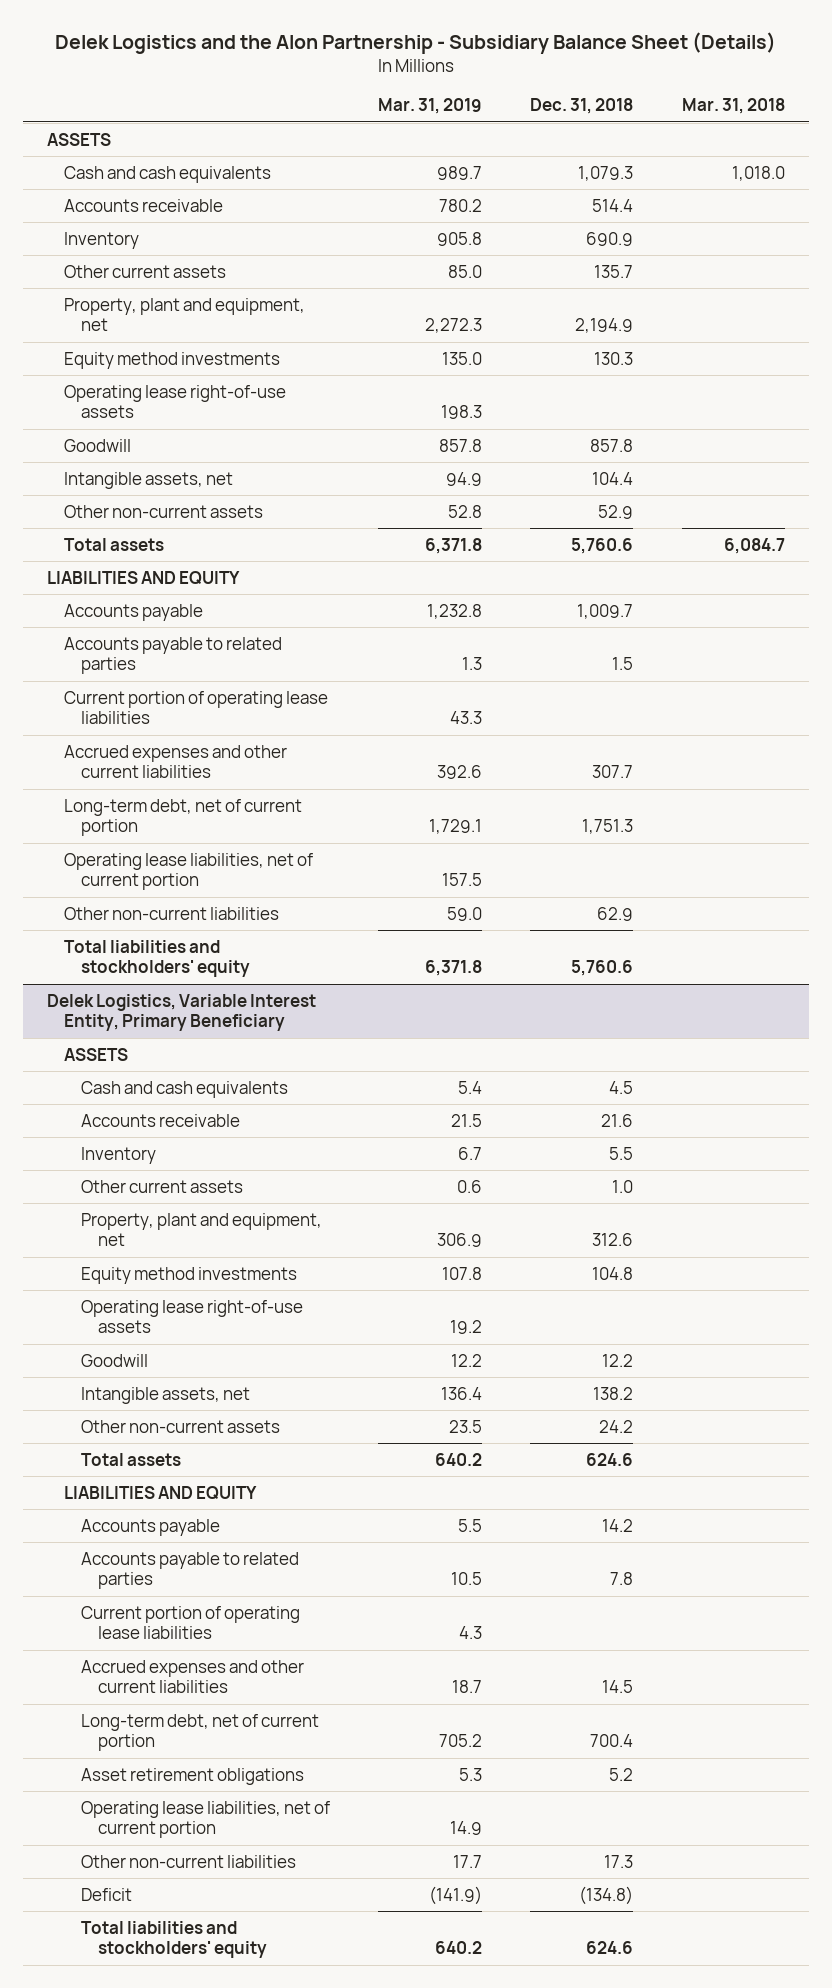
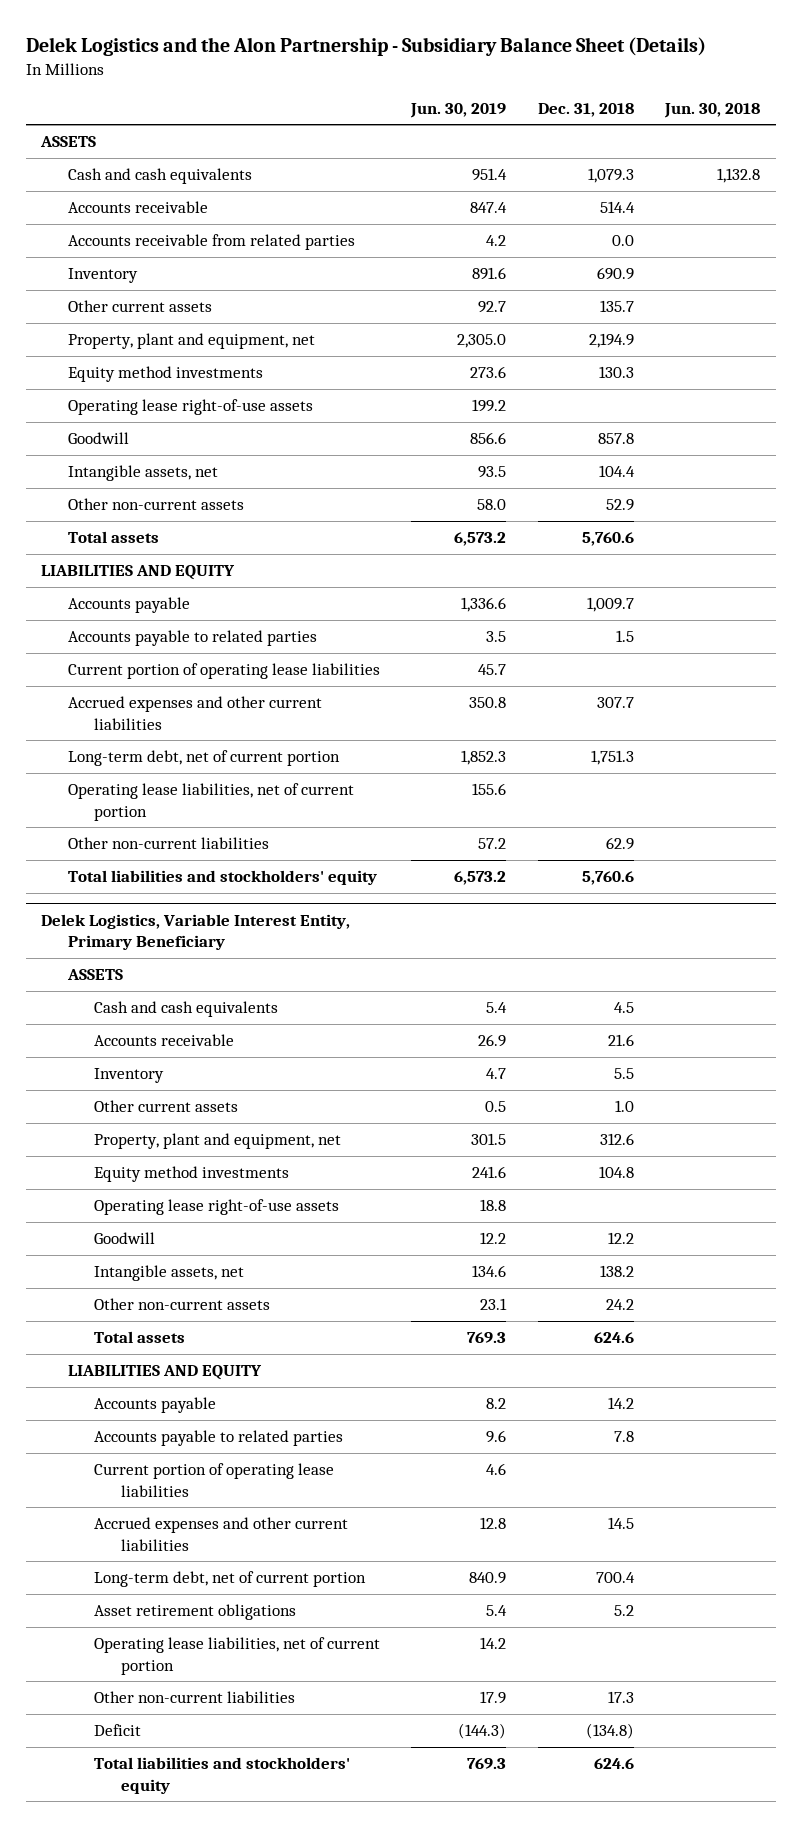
[378,98,483,115] Mar. 31, 2019 -> none
[681,98,785,115] Mar. 31, 2018 -> none
none -> [410,102,507,118] Jun. 30, 2019
none -> [663,102,760,118] Jun. 30, 2018
none -> [67,234,355,251] Accounts receivable from related parties

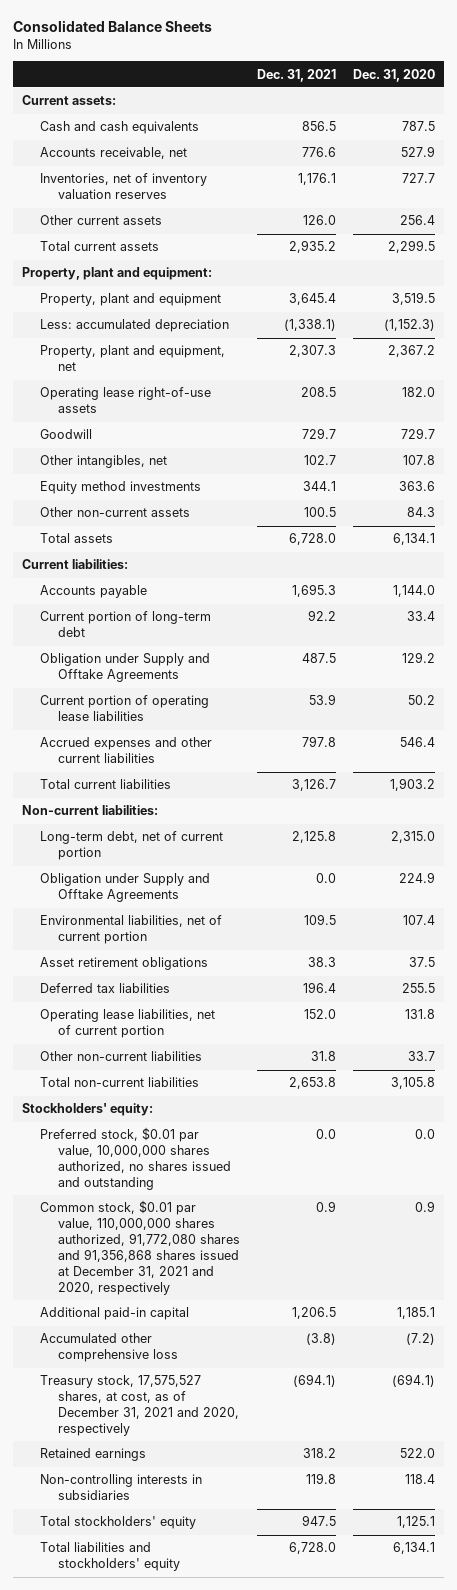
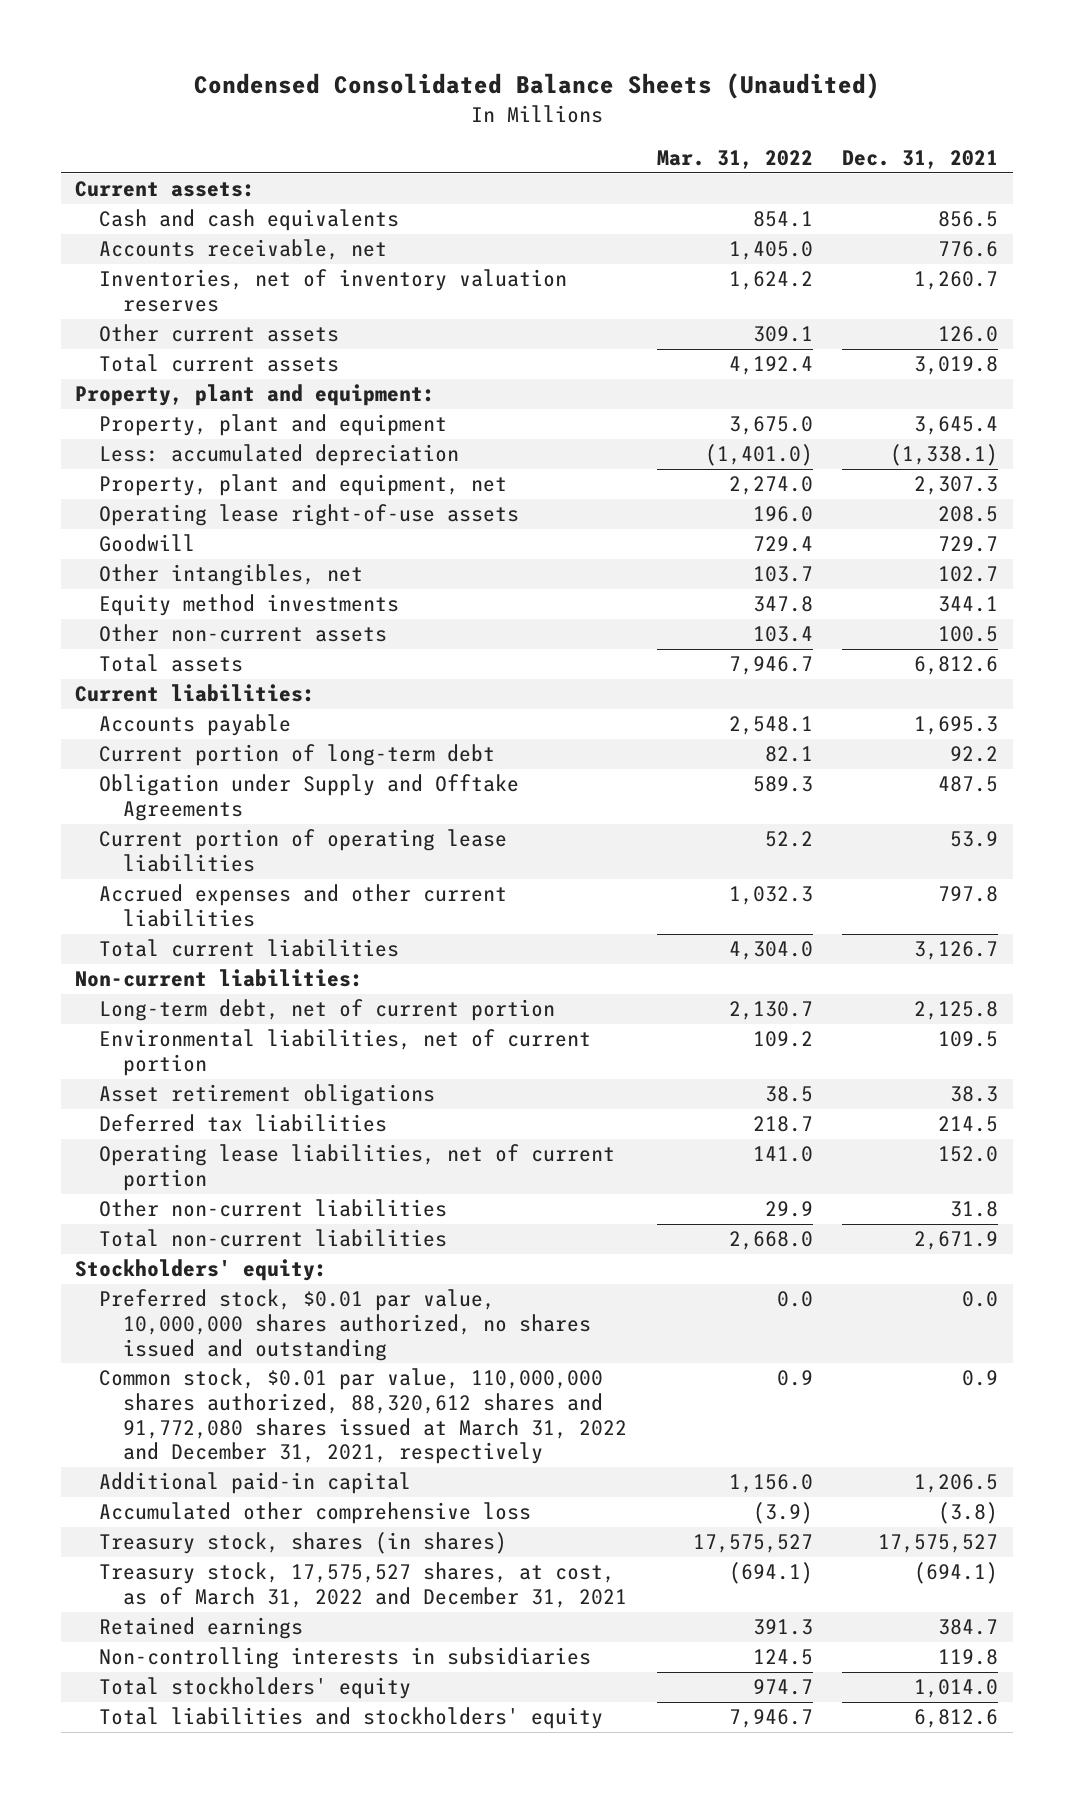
[13,20,213,33] Consolidated Balance Sheets -> [193,73,880,100] Condensed Consolidated Balance Sheets (Unaudited)
[353,68,436,82] Dec. 31, 2020 -> none
none -> [656,150,813,170] Mar. 31, 2022
[298,173,337,186] 1,176.1 -> [914,271,999,291] 1,260.7
[289,240,337,254] 2,935.2 -> [914,356,999,376] 3,019.8
[289,533,337,546] 6,728.0 -> [914,656,999,676] 6,812.6
[40,873,211,903] Obligation under Supply and Offtake Agreements -> none
[303,982,337,994] 196.4 -> [938,1116,999,1133] 214.5
[289,1077,337,1090] 2,653.8 -> [914,1231,999,1251] 2,671.9
[40,1200,241,1295] Common stock, $0.01 par value, 110,000,000 shares authorized, 91,772,080 shares and 91,356,868 shares issued at December 31, 2021 and 2020, respectively -> [99,1368,628,1465] Common stock, $0.01 par value, 110,000,000 shares authorized, 88,320,612 shares and 91,772,080 shares issued at March 31, 2022 and December 31, 2021, respectively
none -> [99,1532,508,1555] Treasury stock, shares (in shares)
[40,1375,240,1437] Treasury stock, 17,575,527 shares, at cost, as of December 31, 2021 and 2020, respectively -> [99,1562,628,1609] Treasury stock, 17,575,527 shares, at cost, as of March 31, 2022 and December 31, 2021
[303,1448,337,1459] 318.2 -> [938,1619,999,1636] 384.7
[302,1515,337,1527] 947.5 -> [914,1679,999,1699] 1,014.0
[289,1542,337,1555] 6,728.0 -> [914,1709,999,1729] 6,812.6

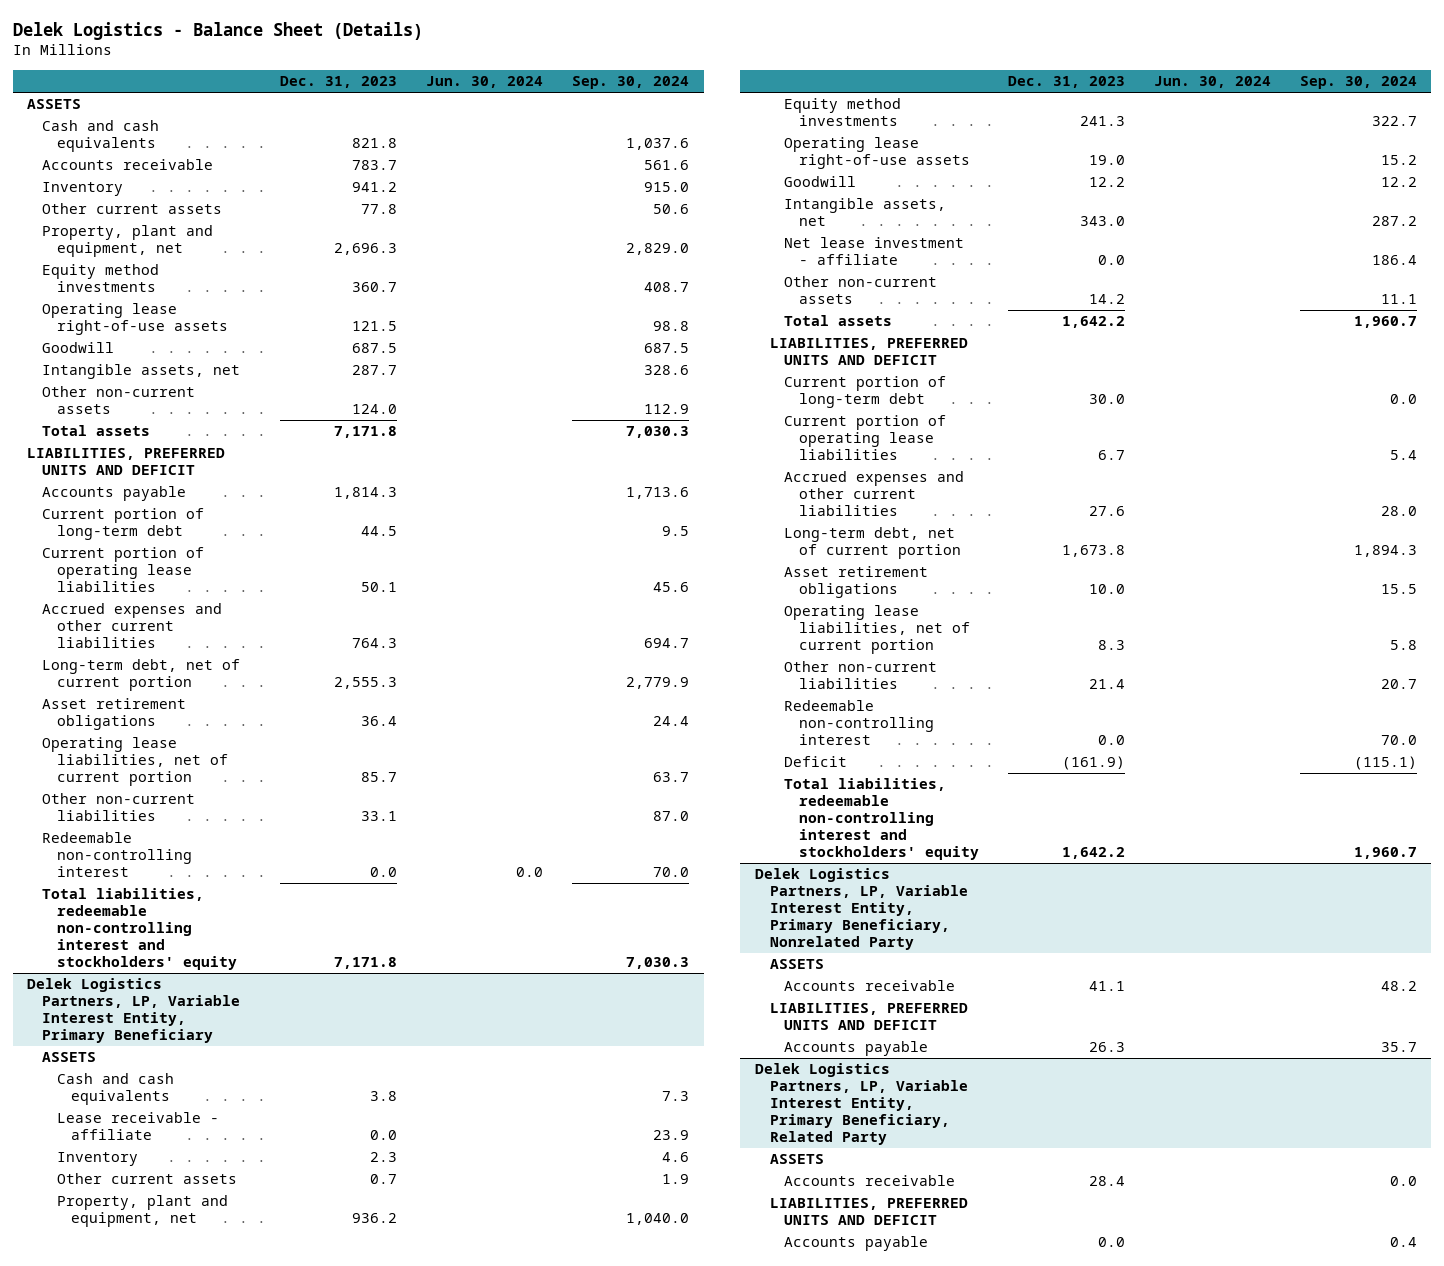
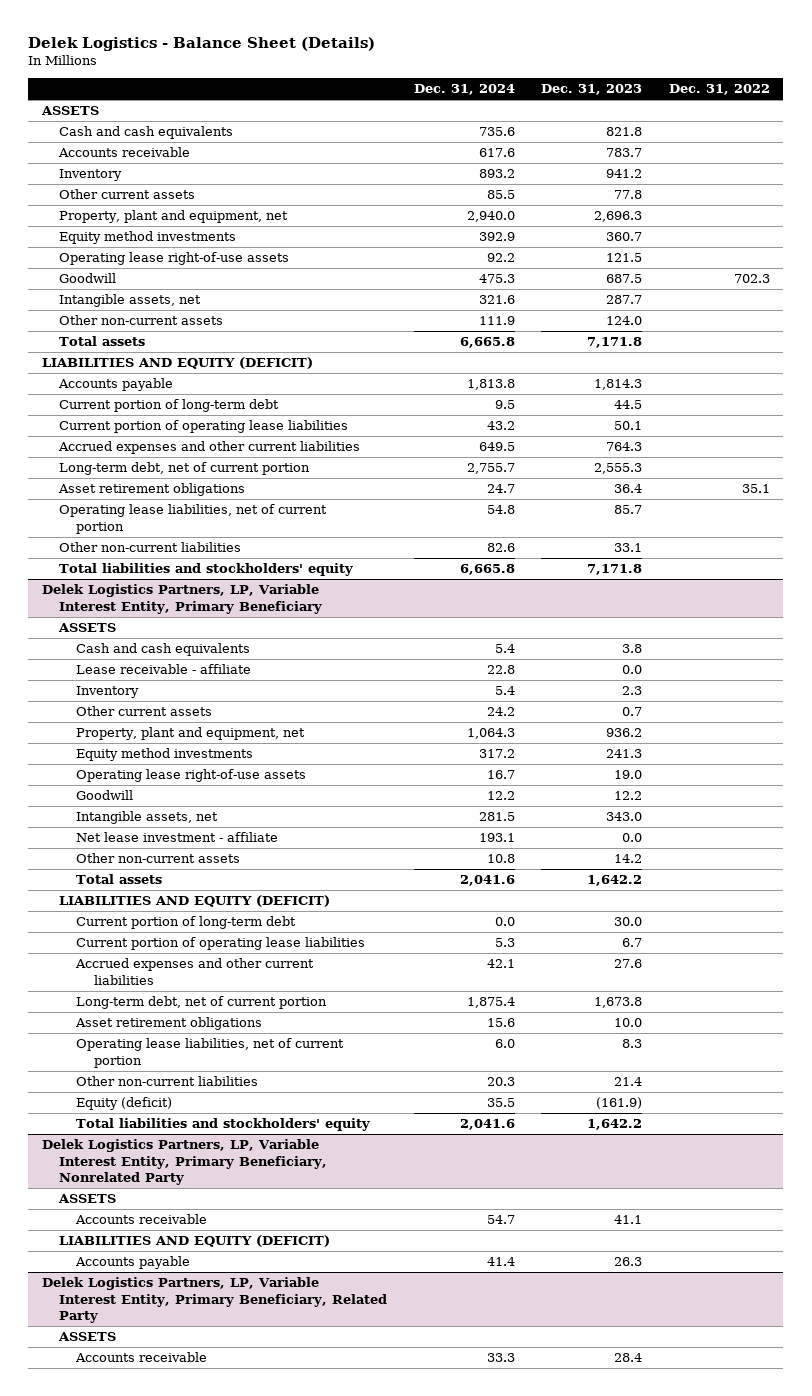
[426,76,544,89] Jun. 30, 2024 -> none
[572,76,690,90] Sep. 30, 2024 -> none
none -> [413,84,515,96] Dec. 31, 2024
none -> [669,84,771,96] Dec. 31, 2022
[27,448,226,476] LIABILITIES, PREFERRED UNITS AND DEFICIT -> [41,357,313,370] LIABILITIES AND EQUITY (DEFICIT)
[41,832,192,878] Redeemable non-controlling interest -> none
[41,888,237,971] Total liabilities, redeemable non-controlling interest and stockholders' equity -> [58,563,353,577] Total liabilities and stockholders' equity
[769,338,968,366] LIABILITIES, PREFERRED UNITS AND DEFICIT -> [58,895,330,908] LIABILITIES AND EQUITY (DEFICIT)
[784,700,935,746] Redeemable non-controlling interest -> none
[784,756,848,768] Deficit -> [76,1097,173,1111] Equity (deficit)
[784,778,980,861] Total liabilities, redeemable non-controlling interest and stockholders' equity -> [76,1118,371,1132] Total liabilities and stockholders' equity
[769,1003,968,1031] LIABILITIES, PREFERRED UNITS AND DEFICIT -> [58,1235,330,1248] LIABILITIES AND EQUITY (DEFICIT)
[769,1198,968,1226] LIABILITIES, PREFERRED UNITS AND DEFICIT -> none
[784,1236,929,1252] Accounts payable -> none

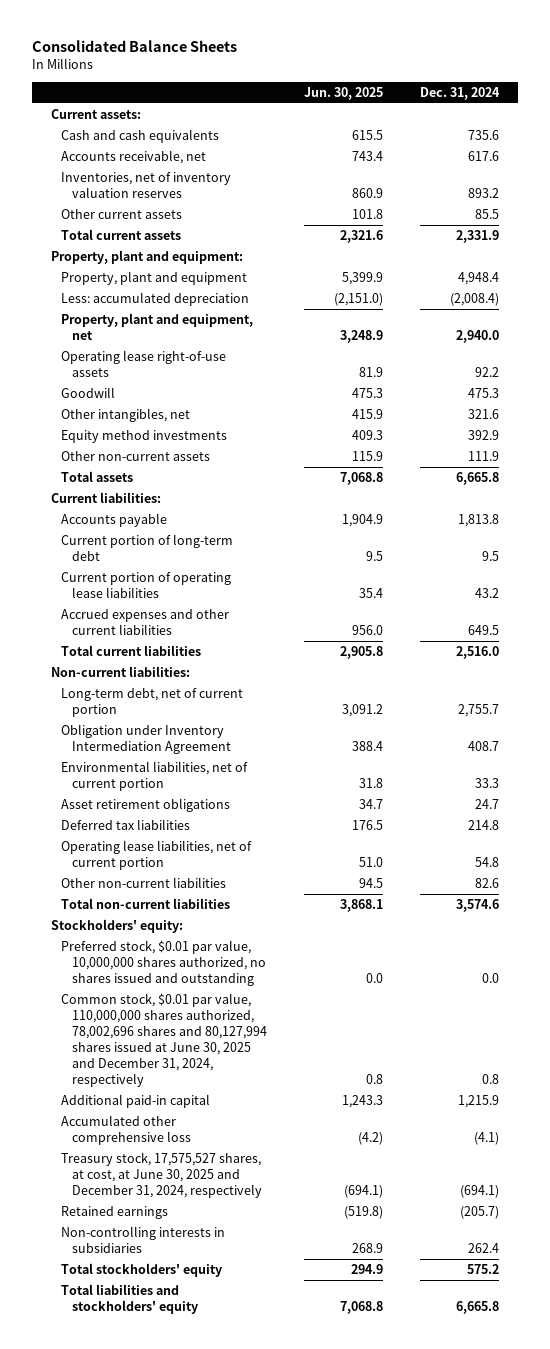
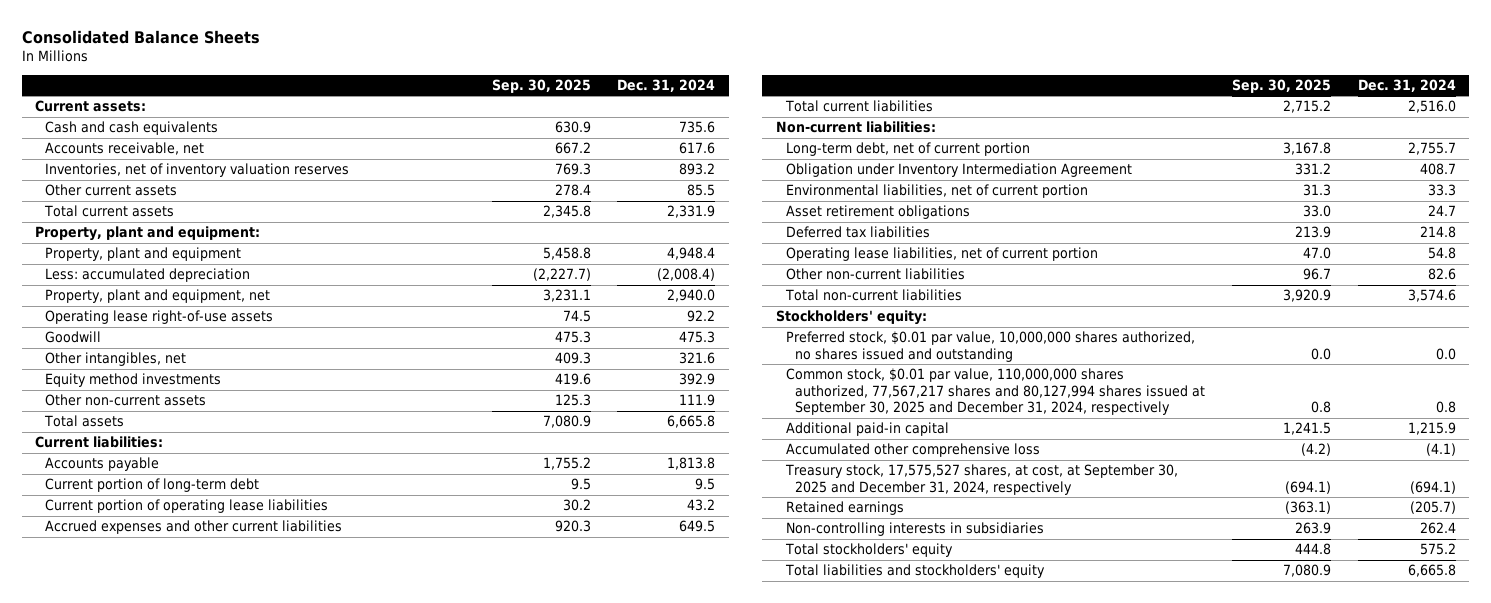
[303,86,383,100] Jun. 30, 2025 -> none
none -> [491,78,591,93] Sep. 30, 2025
[61,993,267,1087] Common stock, $0.01 par value, 110,000,000 shares authorized, 78,002,696 shares and 80,127,994 shares issued at June 30, 2025 and December 31, 2024, respectively -> [785,368,1206,416] Common stock, $0.01 par value, 110,000,000 shares authorized, 77,567,217 shares and 80,127,994 shares issued at September 30, 2025 and December 31, 2024, respectively
[61,1152,262,1198] Treasury stock, 17,575,527 shares, at cost, at June 30, 2025 and December 31, 2024, respectively -> [784,464,1178,495] Treasury stock, 17,575,527 shares, at cost, at September 30, 2025 and December 31, 2024, respectively

